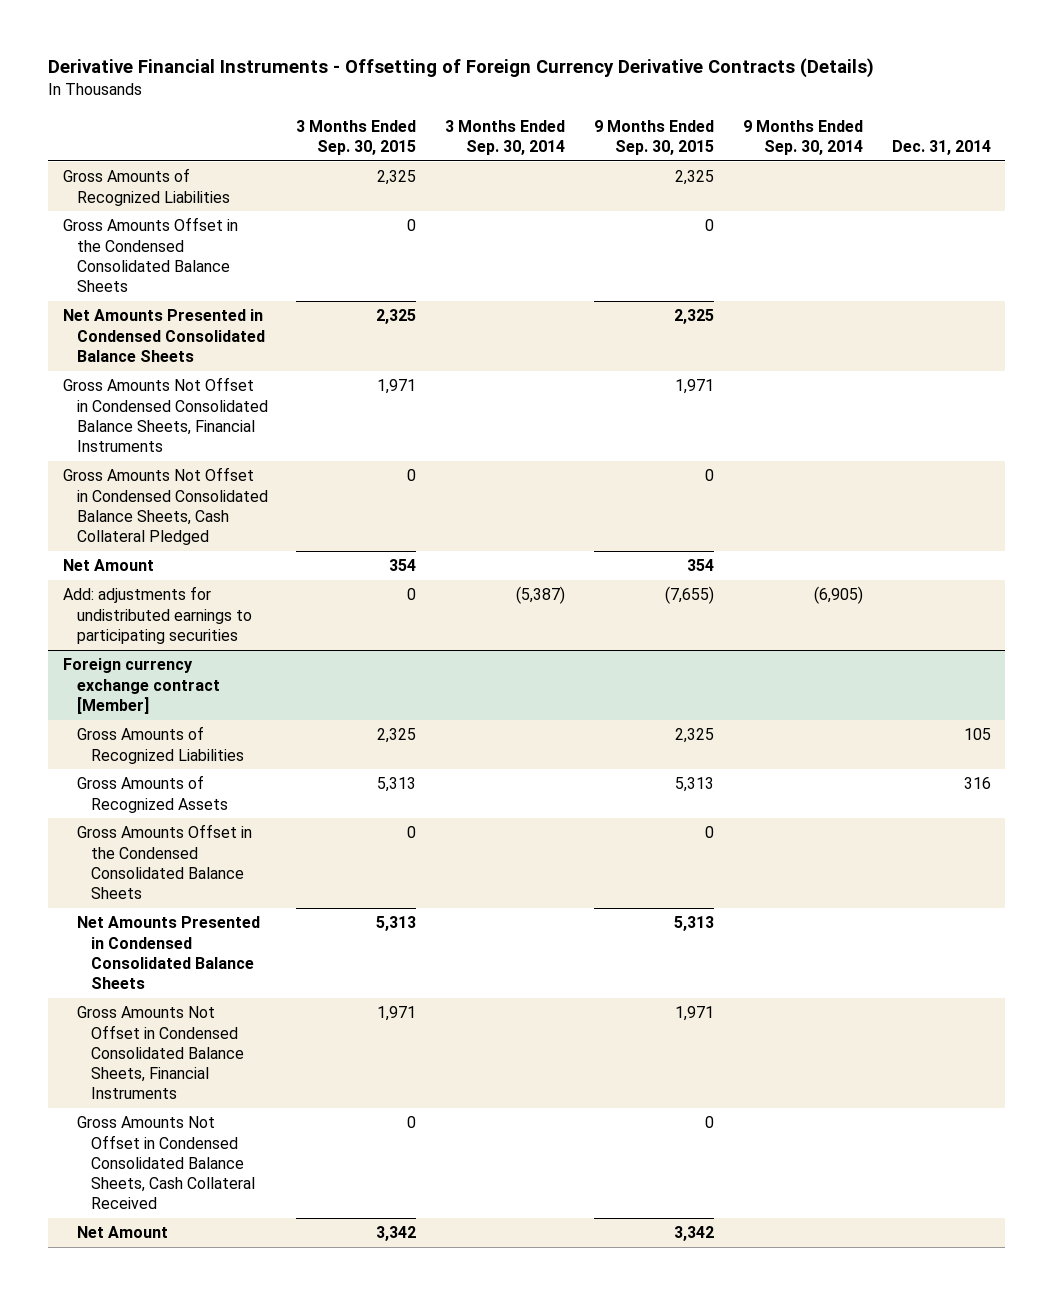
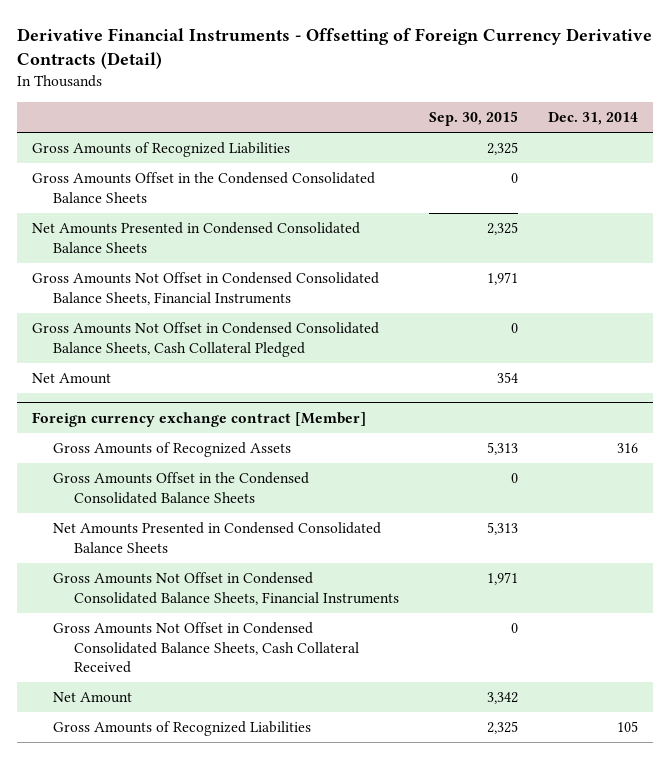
[48,58,875,79] Derivative Financial Instruments - Offsetting of Foreign Currency Derivative Contracts (Details) -> [16,27,652,70] Derivative Financial Instruments - Offsetting of Foreign Currency Derivative Contracts (Detail)
[296,119,417,155] 3 Months Ended Sep. 30, 2015 -> none
[445,119,566,155] 3 Months Ended Sep. 30, 2014 -> none
[593,119,714,155] 9 Months Ended Sep. 30, 2015 -> none
[742,119,863,155] 9 Months Ended Sep. 30, 2014 -> none
none -> [428,111,518,127] Sep. 30, 2015
[62,586,252,644] Add: adjustments for undistributed earnings to participating securities -> none
[76,726,244,764] Gross Amounts of Recognized Liabilities -> [52,721,311,737] Gross Amounts of Recognized Liabilities

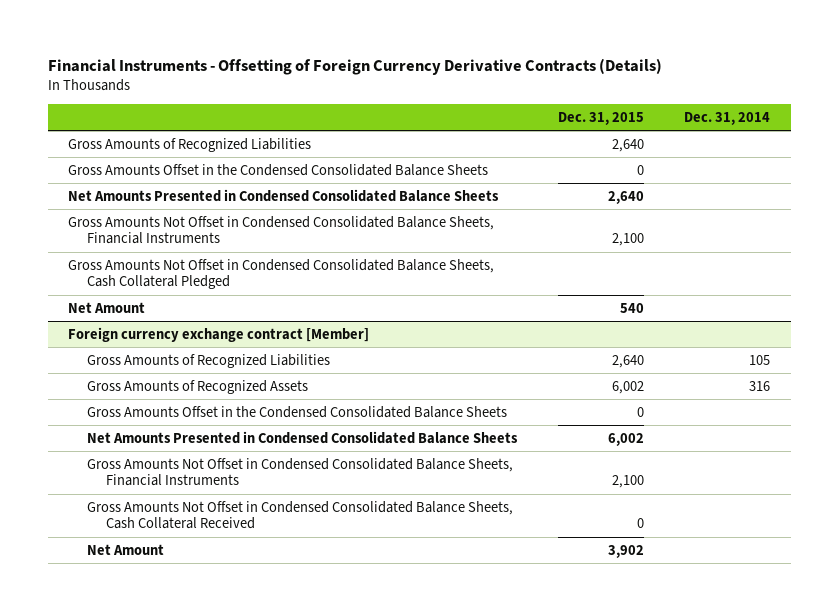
[16,27,652,70] Derivative Financial Instruments - Offsetting of Foreign Currency Derivative Contracts (Detail) -> [48,57,663,75] Financial Instruments - Offsetting of Foreign Currency Derivative Contracts (Details)
[428,111,518,127] Sep. 30, 2015 -> none
none -> [557,112,644,126] Dec. 31, 2015
[52,721,311,737] Gross Amounts of Recognized Liabilities -> [87,353,331,368] Gross Amounts of Recognized Liabilities

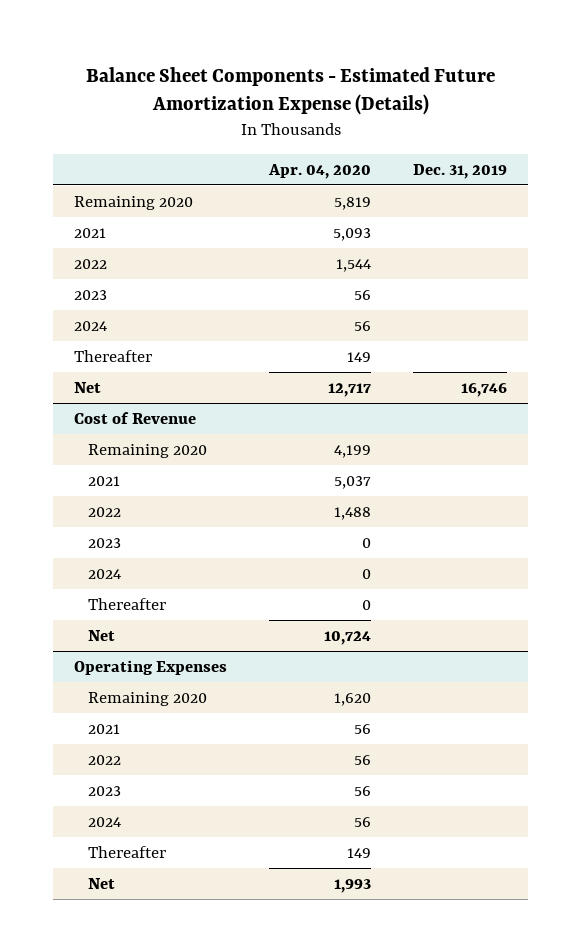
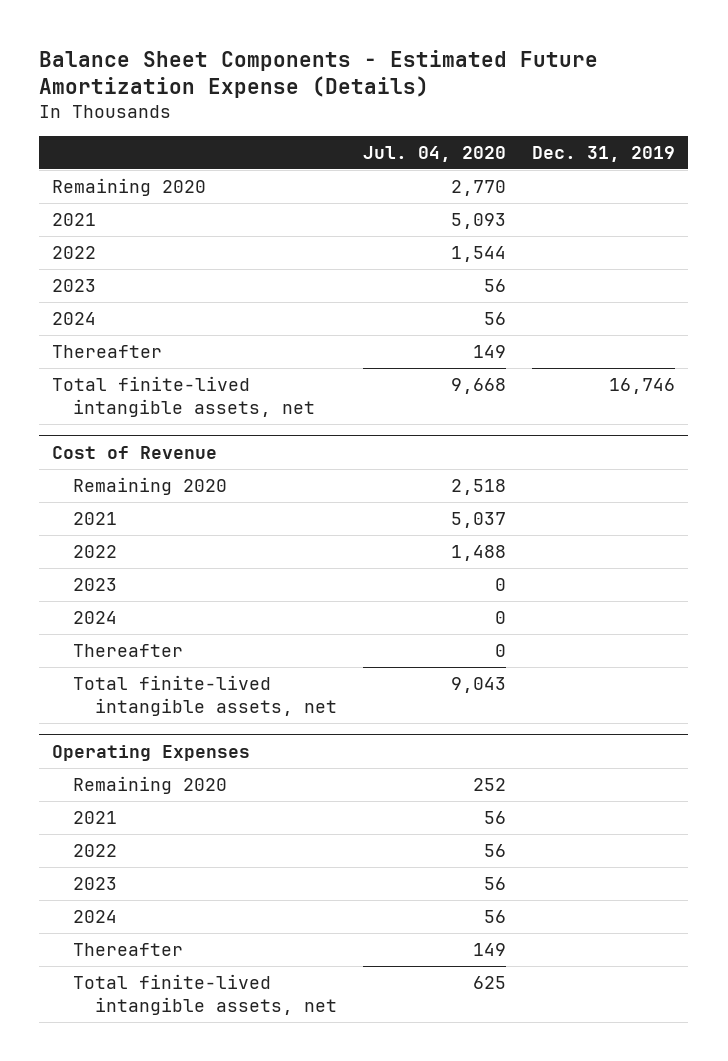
[268,163,372,179] Apr. 04, 2020 -> none
none -> [362,145,506,162] Jul. 04, 2020
[73,381,101,393] Net -> [52,376,316,418] Total finite-lived intangible assets, net
[88,629,116,641] Net -> [73,675,337,717] Total finite-lived intangible assets, net
[88,877,116,889] Net -> [73,974,337,1016] Total finite-lived intangible assets, net

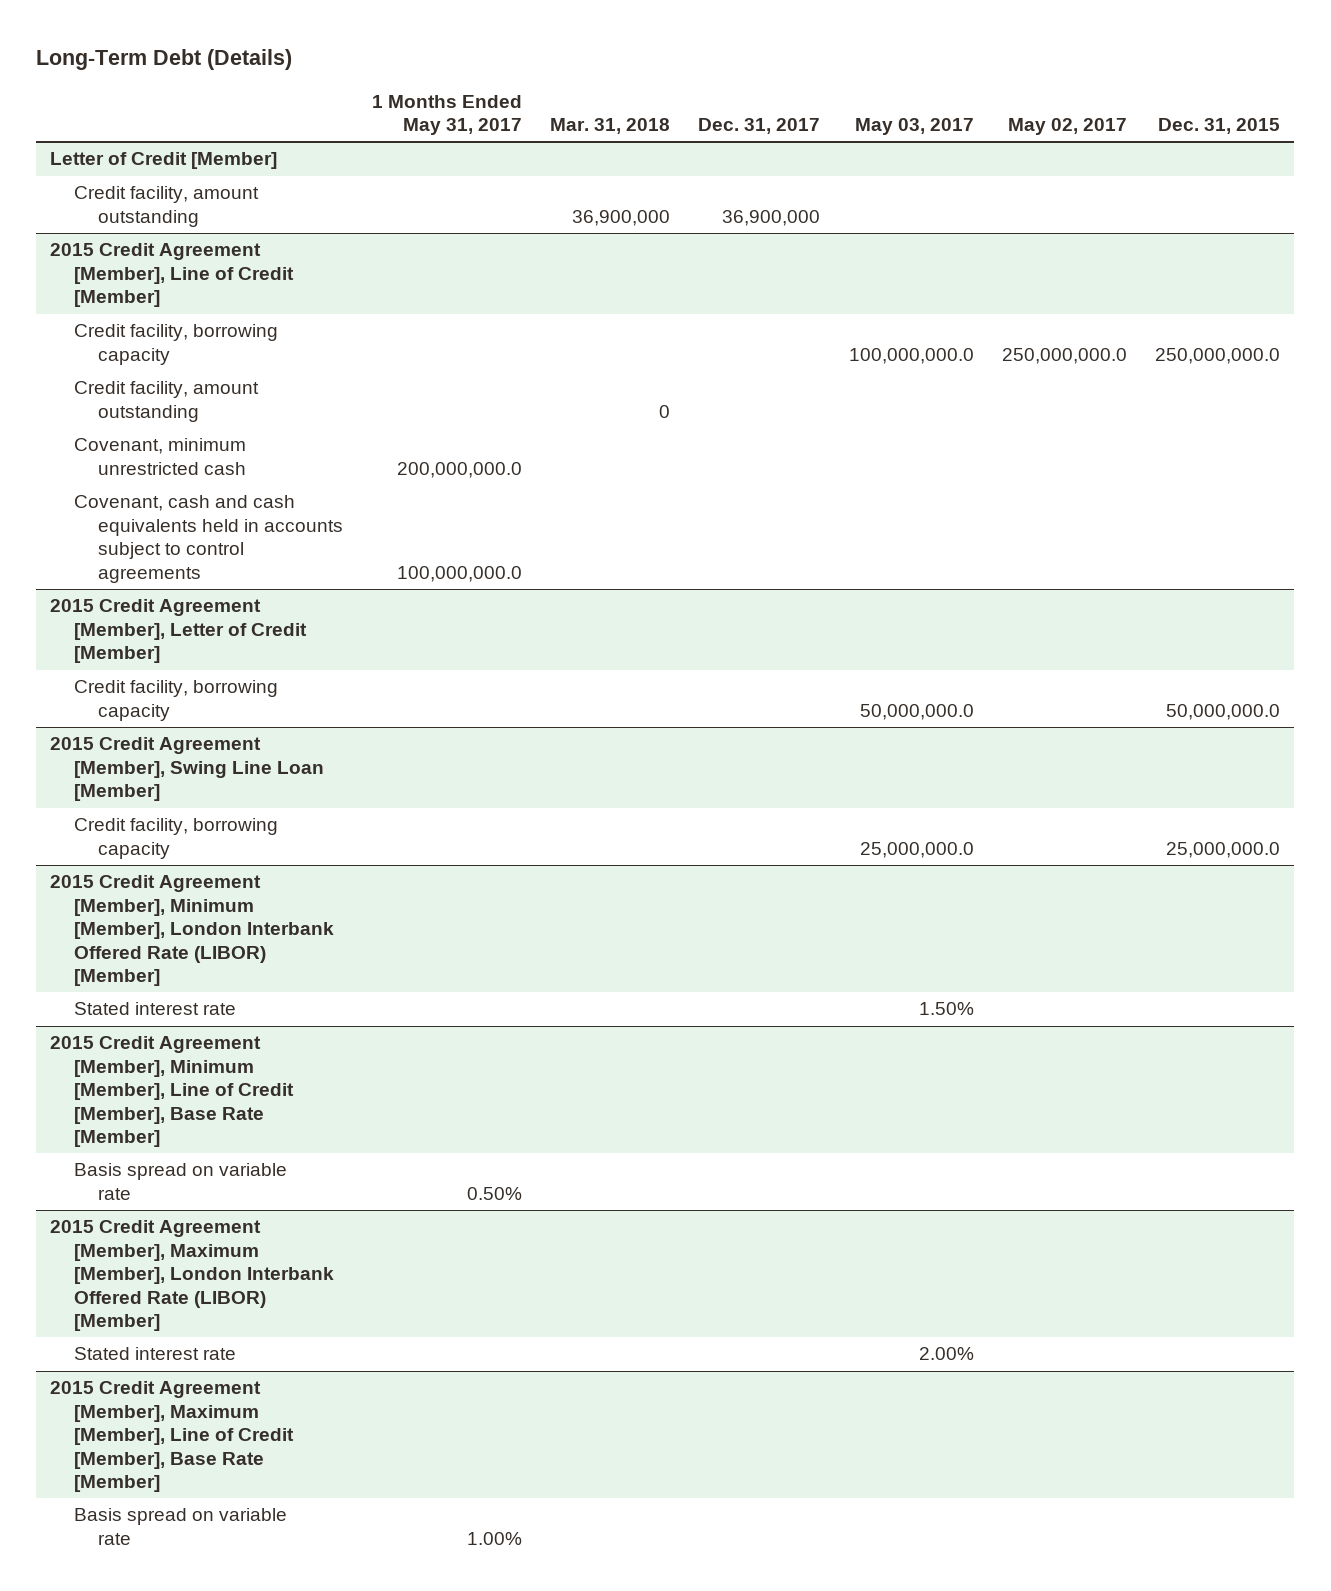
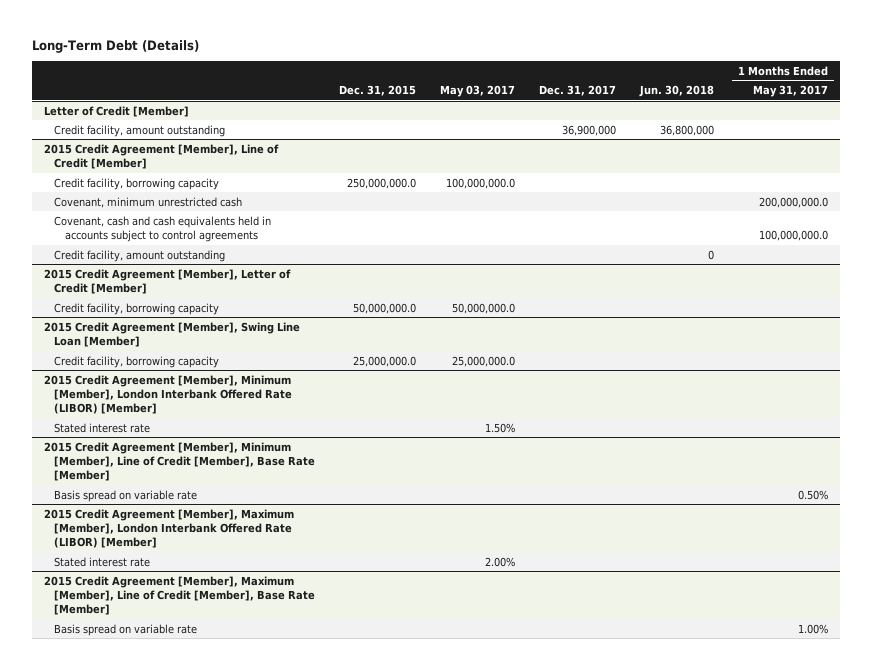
[550,118,671,135] Mar. 31, 2018 -> none
[1008,118,1128,136] May 02, 2017 -> none
none -> [639,85,715,98] Jun. 30, 2018
[74,381,260,422] Credit facility, amount outstanding -> [54,249,226,262] Credit facility, amount outstanding

